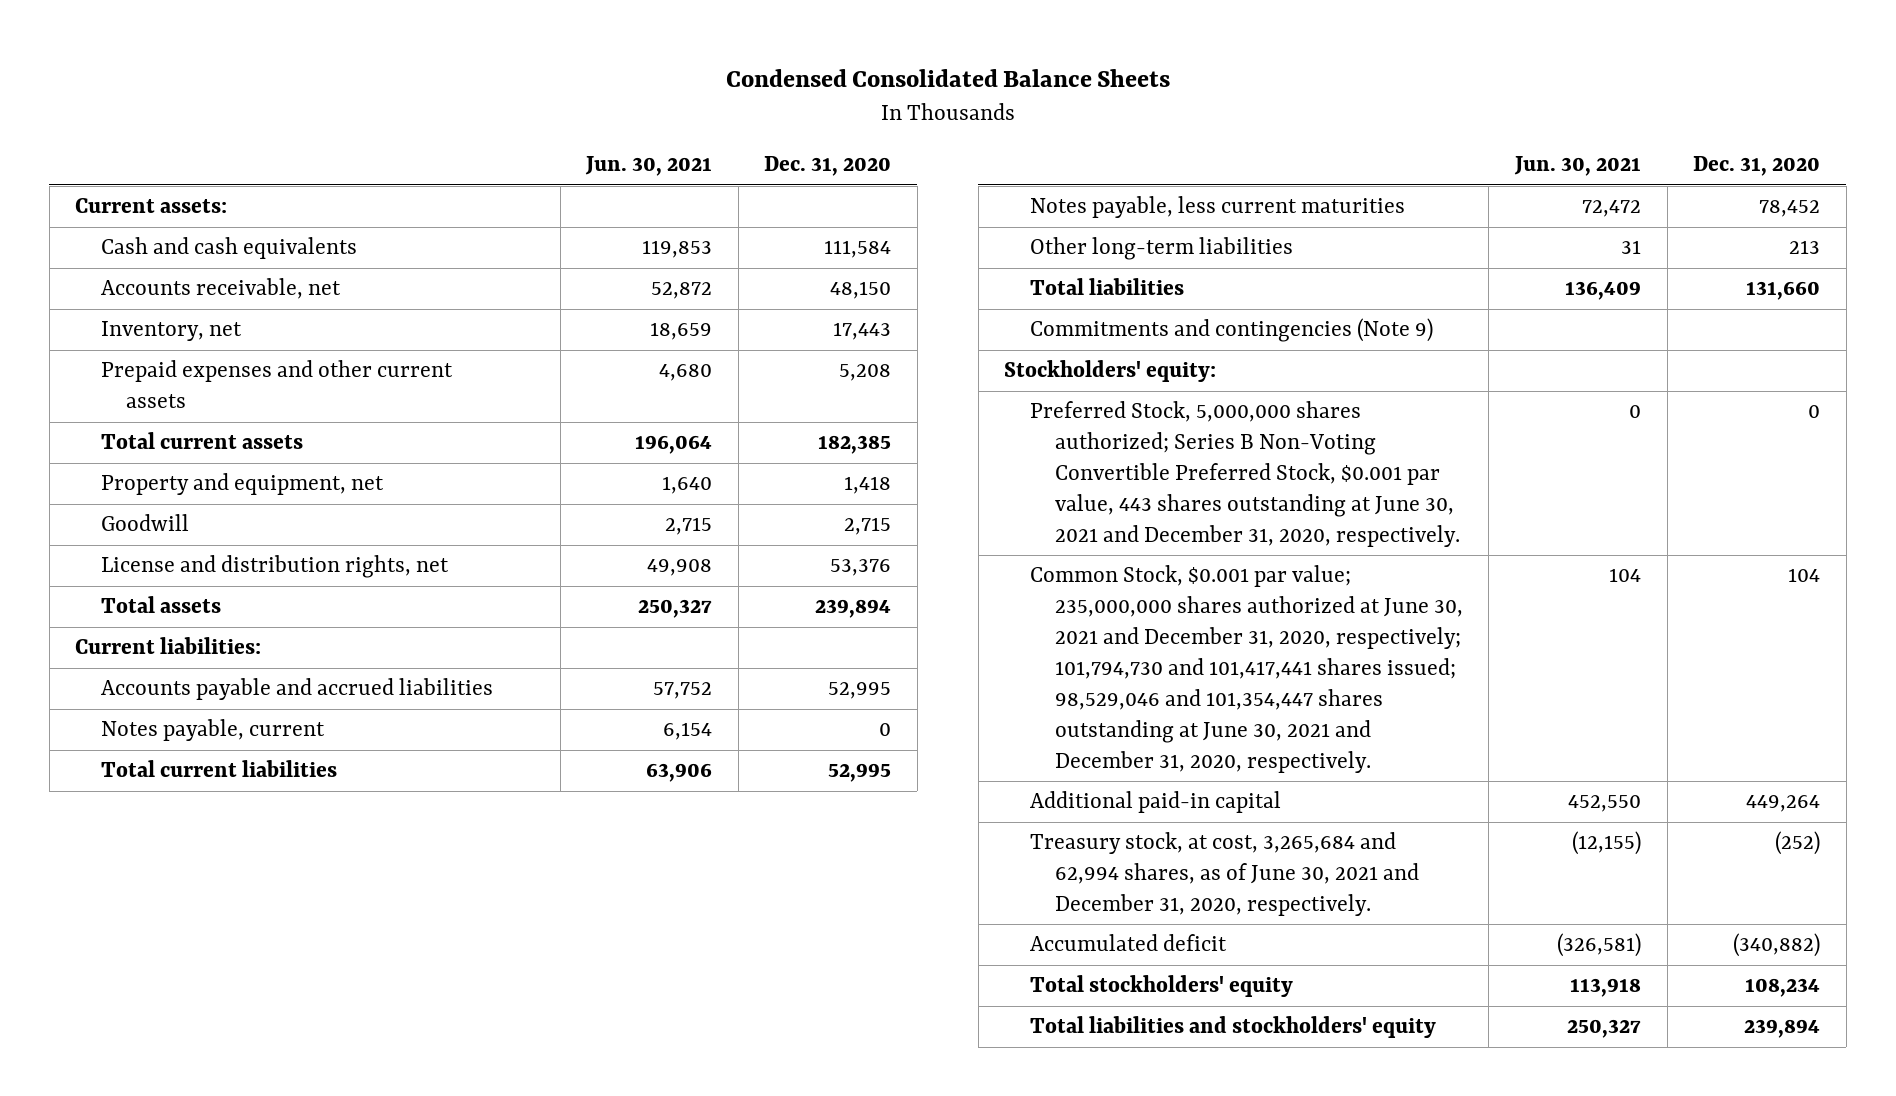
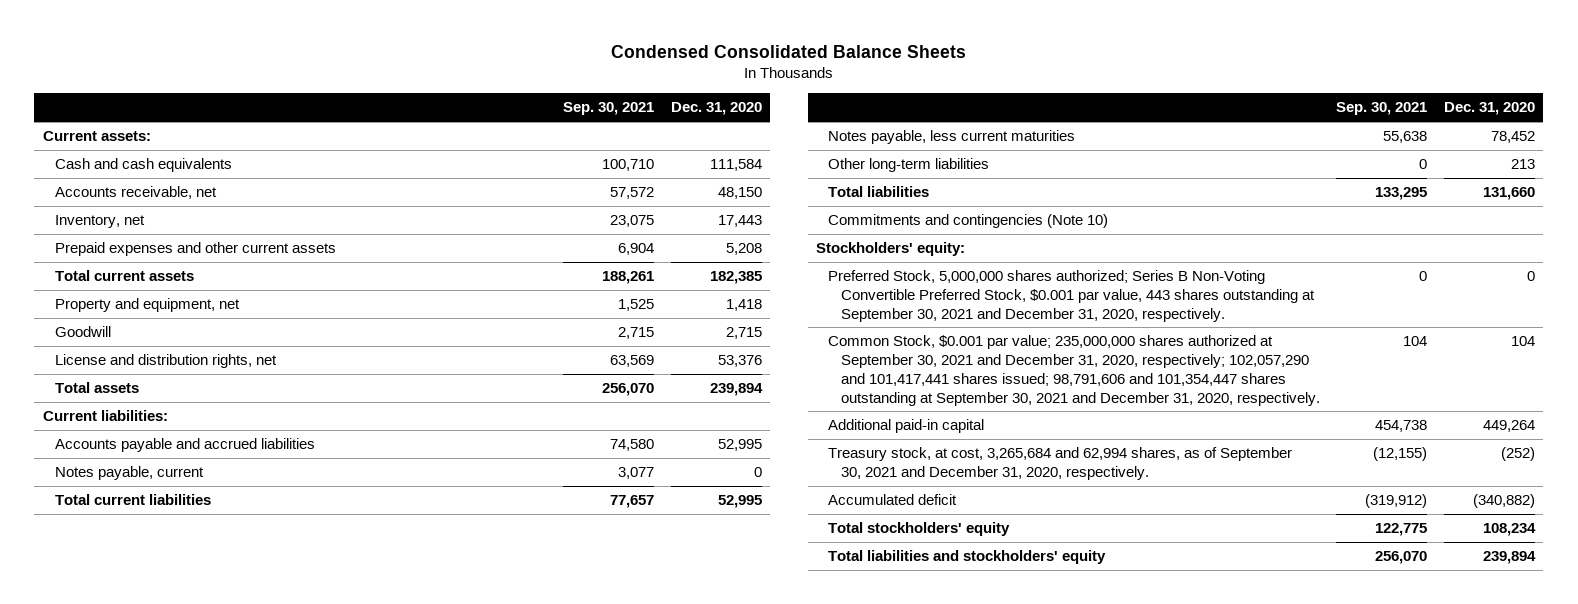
[585,156,713,177] Jun. 30, 2021 -> none
none -> [563,102,655,116] Sep. 30, 2021
[1029,318,1433,343] Commitments and contingencies (Note 9) -> [828,214,1109,229] Commitments and contingencies (Note 10)
[1029,401,1460,547] Preferred Stock, 5,000,000 shares authorized; Series B Non-Voting Convertible Preferred Stock, $0.001 par value, 443 shares outstanding at June 30, 2021 and December 31, 2020, respectively. -> [828,270,1315,322] Preferred Stock, 5,000,000 shares authorized; Series B Non-Voting Convertible Preferred Stock, $0.001 par value, 443 shares outstanding at September 30, 2021 and December 31, 2020, respectively.
[1029,565,1463,773] Common Stock, $0.001 par value; 235,000,000 shares authorized at June 30, 2021 and December 31, 2020, respectively; 101,794,730 and 101,417,441 shares issued; 98,529,046 and 101,354,447 shares outstanding at June 30, 2021 and December 31, 2020, respectively. -> [828,335,1320,406] Common Stock, $0.001 par value; 235,000,000 shares authorized at September 30, 2021 and December 31, 2020, respectively; 102,057,290 and 101,417,441 shares issued; 98,791,606 and 101,354,447 shares outstanding at September 30, 2021 and December 31, 2020, respectively.
[1029,832,1419,917] Treasury stock, at cost, 3,265,684 and 62,994 shares, as of June 30, 2021 and December 31, 2020, respectively. -> [828,447,1293,480] Treasury stock, at cost, 3,265,684 and 62,994 shares, as of September 30, 2021 and December 31, 2020, respectively.

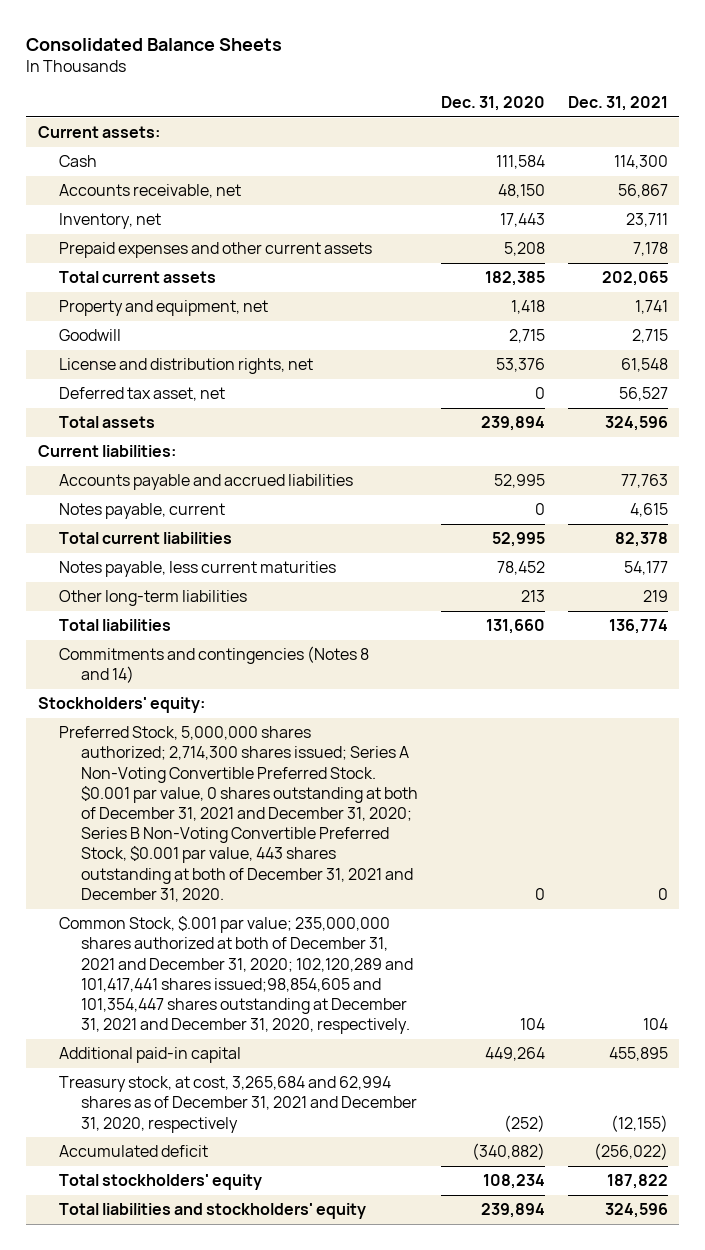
[610,44,966,58] Condensed Consolidated Balance Sheets -> [26,37,283,51] Consolidated Balance Sheets
[563,102,655,116] Sep. 30, 2021 -> none
none -> [567,96,668,112] Dec. 31, 2021
[55,158,233,173] Cash and cash equivalents -> [59,155,98,168] Cash
none -> [59,387,226,402] Deferred tax asset, net
[828,214,1109,229] Commitments and contingencies (Note 10) -> [59,646,370,684] Commitments and contingencies (Notes 8 and 14)
[828,270,1315,322] Preferred Stock, 5,000,000 shares authorized; Series B Non-Voting Convertible Preferred Stock, $0.001 par value, 443 shares outstanding at September 30, 2021 and December 31, 2020, respectively. -> [59,726,418,902] Preferred Stock, 5,000,000 shares authorized; 2,714,300 shares issued; Series A Non-Voting Convertible Preferred Stock. $0.001 par value, 0 shares outstanding at both of December 31, 2021 and December 31, 2020; Series B Non-Voting Convertible Preferred Stock, $0.001 par value, 443 shares outstanding at both of December 31, 2021 and December 31, 2020.
[828,335,1320,406] Common Stock, $0.001 par value; 235,000,000 shares authorized at September 30, 2021 and December 31, 2020, respectively; 102,057,290 and 101,417,441 shares issued; 98,791,606 and 101,354,447 shares outstanding at September 30, 2021 and December 31, 2020, respectively. -> [59,916,413,1035] Common Stock, $.001 par value; 235,000,000 shares authorized at both of December 31, 2021 and December 31, 2020; 102,120,289 and 101,417,441 shares issued;98,854,605 and 101,354,447 shares outstanding at December 31, 2021 and December 31, 2020, respectively.
[828,447,1293,480] Treasury stock, at cost, 3,265,684 and 62,994 shares, as of September 30, 2021 and December 31, 2020, respectively. -> [59,1076,417,1133] Treasury stock, at cost, 3,265,684 and 62,994 shares as of December 31, 2021 and December 31, 2020, respectively

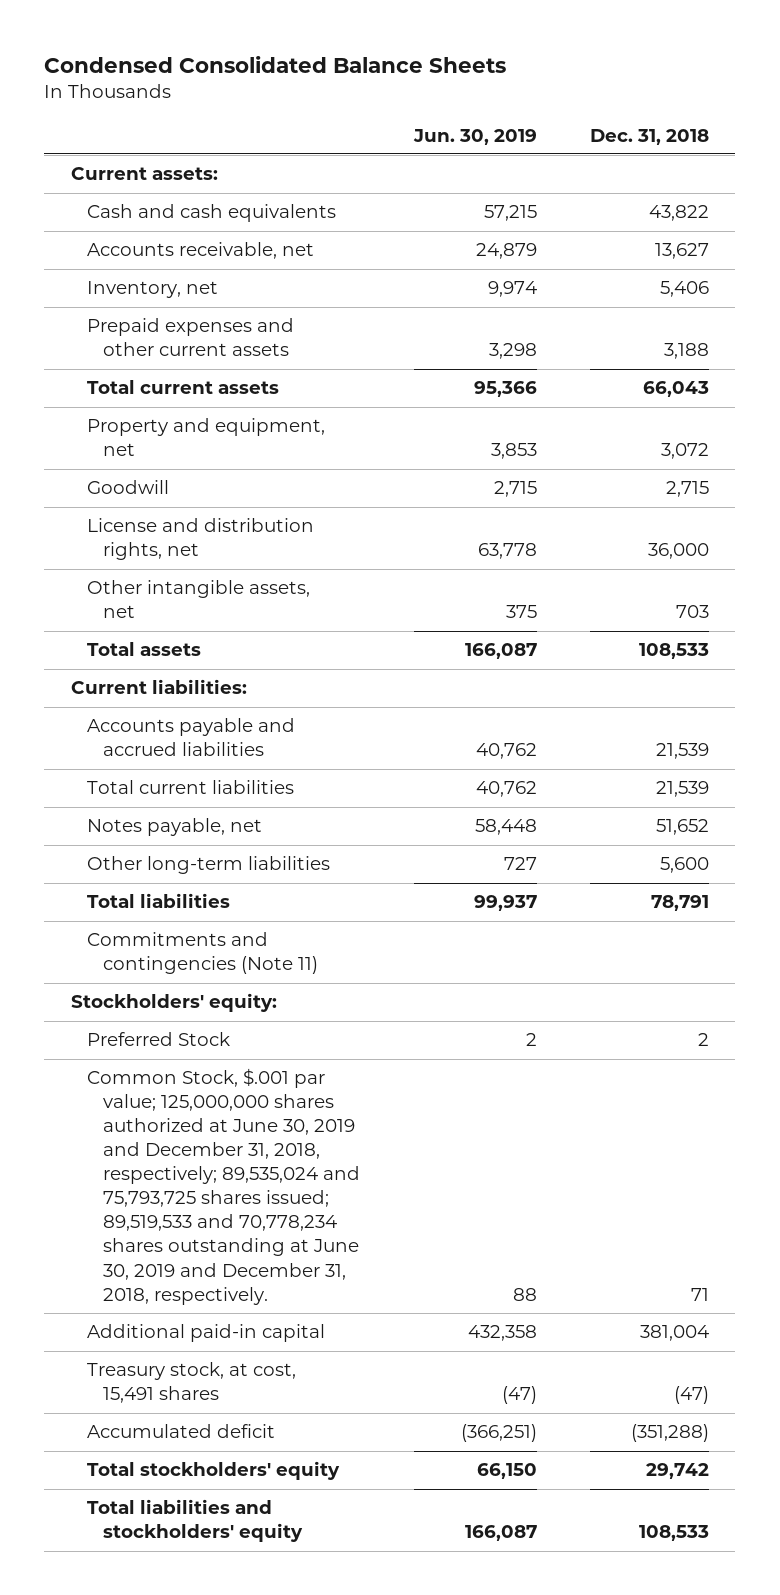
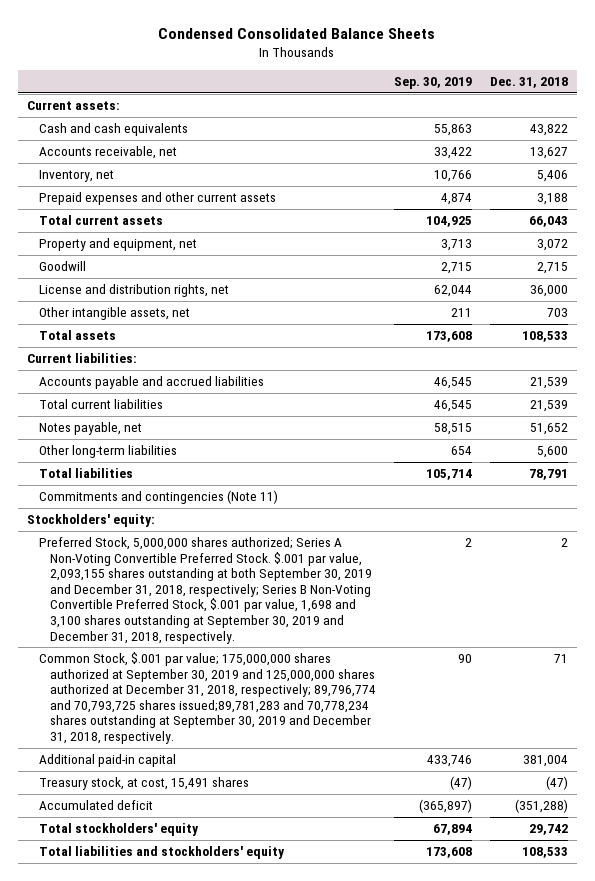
[412,128,537,145] Jun. 30, 2019 -> none
none -> [393,77,472,90] Sep. 30, 2019
[87,1032,231,1047] Preferred Stock -> [38,537,372,644] Preferred Stock, 5,000,000 shares authorized; Series A Non-Voting Convertible Preferred Stock. $.001 par value, 2,093,155 shares outstanding at both September 30, 2019 and December 31, 2018, respectively; Series B Non-Voting Convertible Preferred Stock, $.001 par value, 1,698 and 3,100 shares outstanding at September 30, 2019 and December 31, 2018, respectively.
[87,1068,361,1305] Common Stock, $.001 par value; 125,000,000 shares authorized at June 30, 2019 and December 31, 2018, respectively; 89,535,024 and 75,793,725 shares issued; 89,519,533 and 70,778,234 shares outstanding at June 30, 2019 and December 31, 2018, respectively. -> [38,652,376,745] Common Stock, $.001 par value; 175,000,000 shares authorized at September 30, 2019 and 125,000,000 shares authorized at December 31, 2018, respectively; 89,796,774 and 70,793,725 shares issued;89,781,283 and 70,778,234 shares outstanding at September 30, 2019 and December 31, 2018, respectively.

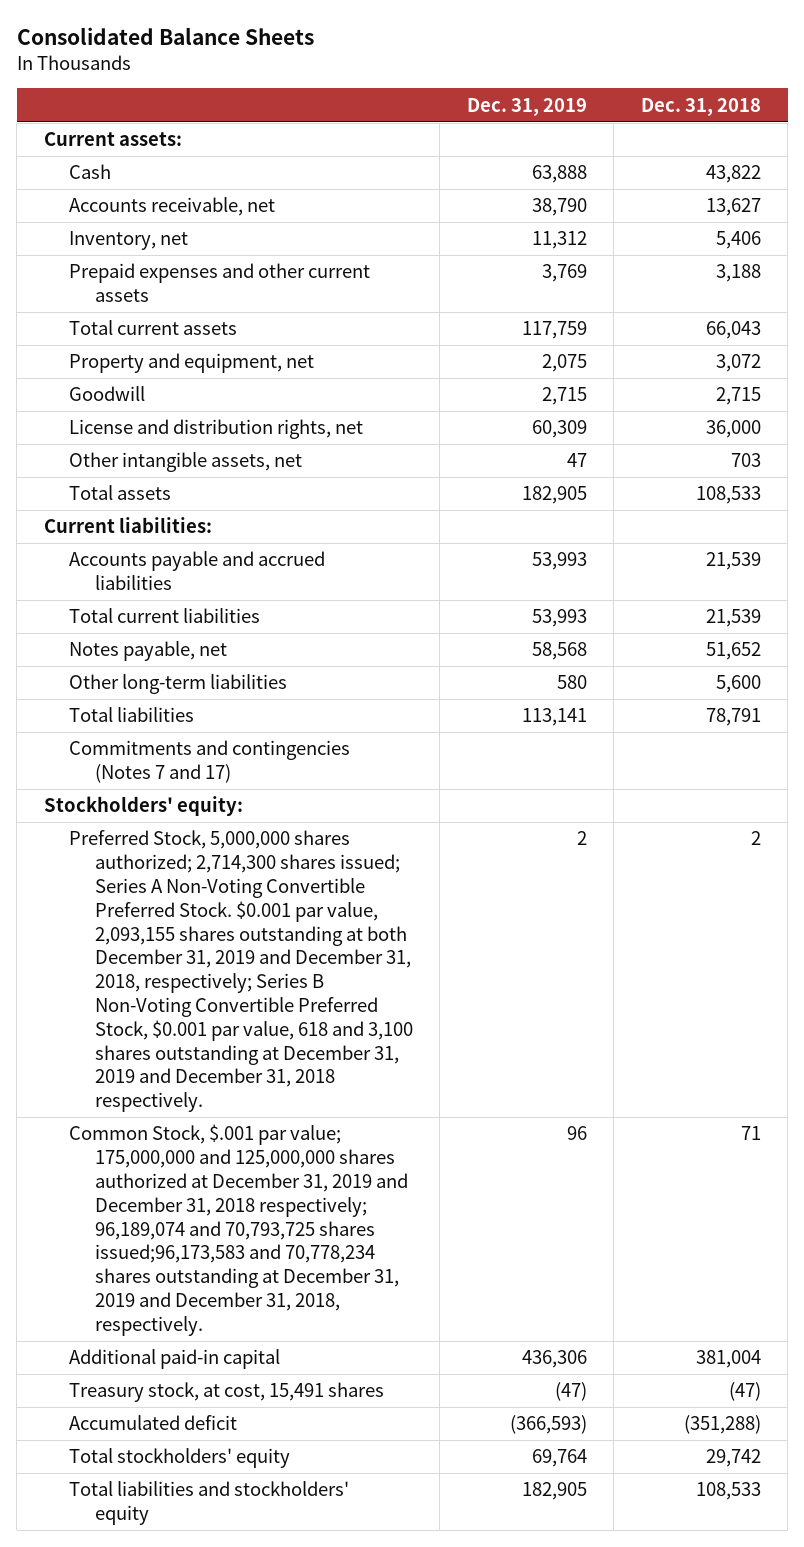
[158,27,436,39] Condensed Consolidated Balance Sheets -> [16,27,314,46] Consolidated Balance Sheets
[393,77,472,90] Sep. 30, 2019 -> none
none -> [466,97,587,116] Dec. 31, 2019
[38,123,188,137] Cash and cash equivalents -> [69,164,112,180] Cash
[38,490,278,505] Commitments and contingencies (Note 11) -> [69,740,351,784] Commitments and contingencies (Notes 7 and 17)
[38,537,372,644] Preferred Stock, 5,000,000 shares authorized; Series A Non-Voting Convertible Preferred Stock. $.001 par value, 2,093,155 shares outstanding at both September 30, 2019 and December 31, 2018, respectively; Series B Non-Voting Convertible Preferred Stock, $.001 par value, 1,698 and 3,100 shares outstanding at September 30, 2019 and December 31, 2018, respectively. -> [69,830,413,1113] Preferred Stock, 5,000,000 shares authorized; 2,714,300 shares issued; Series A Non-Voting Convertible Preferred Stock. $0.001 par value, 2,093,155 shares outstanding at both December 31, 2019 and December 31, 2018, respectively; Series B Non-Voting Convertible Preferred Stock, $0.001 par value, 618 and 3,100 shares outstanding at December 31, 2019 and December 31, 2018 respectively.
[38,652,376,745] Common Stock, $.001 par value; 175,000,000 shares authorized at September 30, 2019 and 125,000,000 shares authorized at December 31, 2018, respectively; 89,796,774 and 70,793,725 shares issued;89,781,283 and 70,778,234 shares outstanding at September 30, 2019 and December 31, 2018, respectively. -> [69,1124,408,1336] Common Stock, $.001 par value; 175,000,000 and 125,000,000 shares authorized at December 31, 2019 and December 31, 2018 respectively; 96,189,074 and 70,793,725 shares issued;96,173,583 and 70,778,234 shares outstanding at December 31, 2019 and December 31, 2018, respectively.

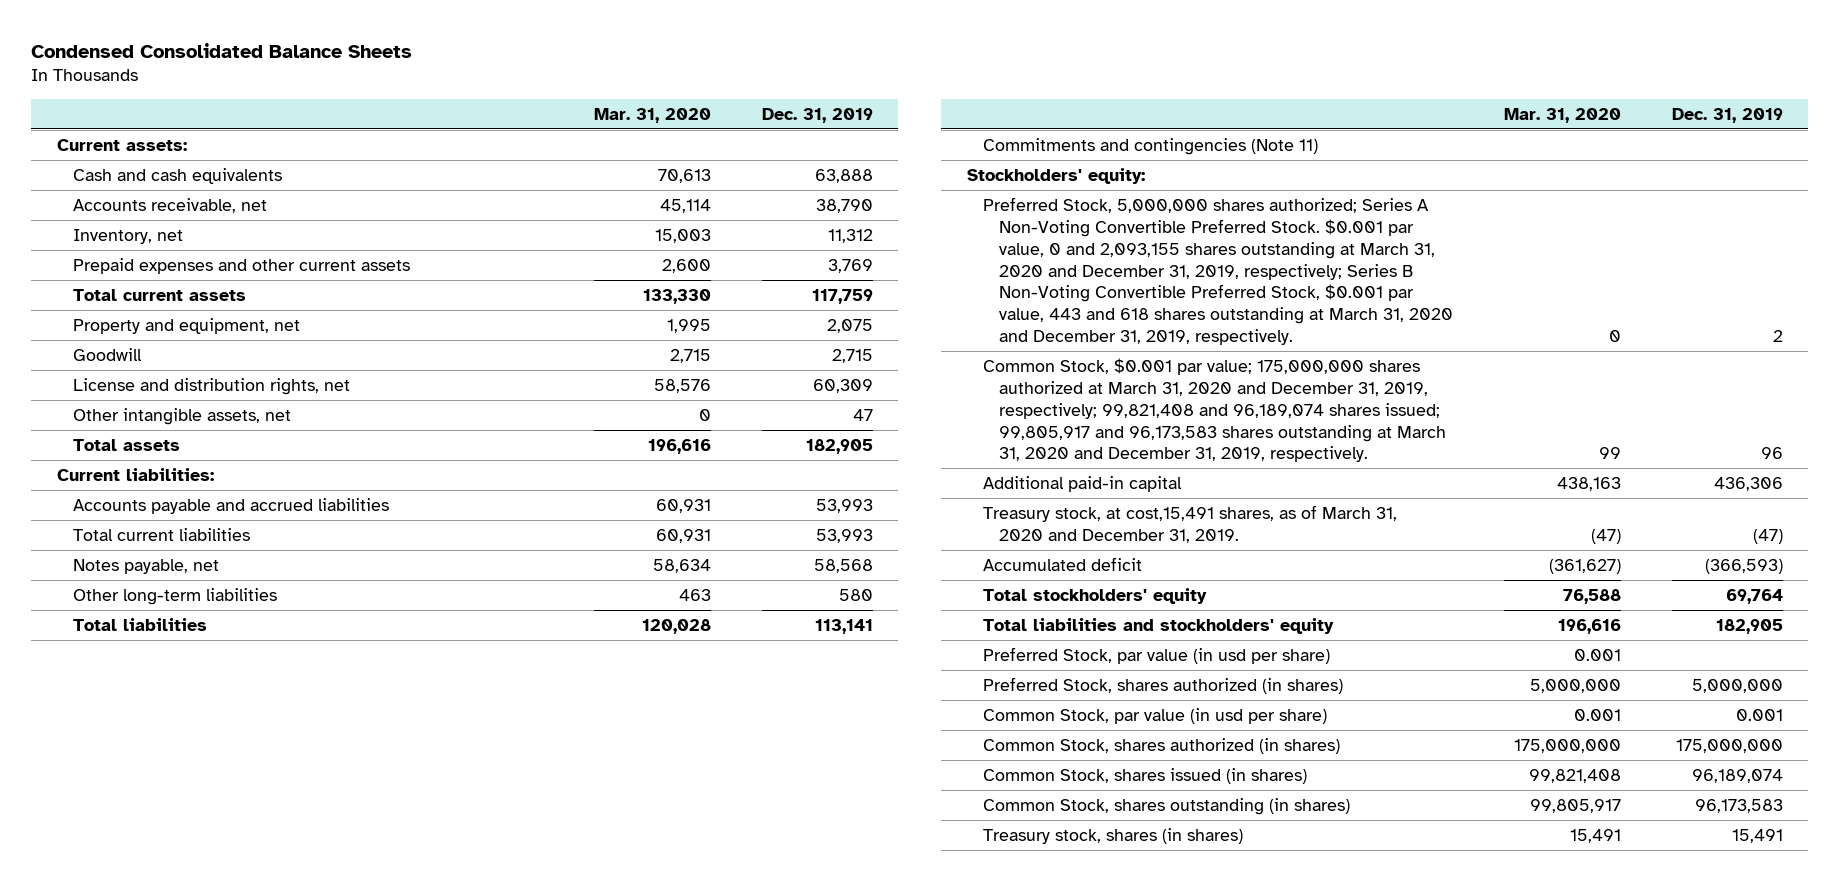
[16,27,314,46] Consolidated Balance Sheets -> [31,42,413,58] Condensed Consolidated Balance Sheets
[640,97,761,116] Dec. 31, 2018 -> none
none -> [593,107,711,123] Mar. 31, 2020
[69,164,112,180] Cash -> [72,167,282,184] Cash and cash equivalents
[69,740,351,784] Commitments and contingencies (Notes 7 and 17) -> [982,137,1318,155] Commitments and contingencies (Note 11)
[69,830,413,1113] Preferred Stock, 5,000,000 shares authorized; 2,714,300 shares issued; Series A Non-Voting Convertible Preferred Stock. $0.001 par value, 2,093,155 shares outstanding at both December 31, 2019 and December 31, 2018, respectively; Series B Non-Voting Convertible Preferred Stock, $0.001 par value, 618 and 3,100 shares outstanding at December 31, 2019 and December 31, 2018 respectively. -> [982,196,1454,346] Preferred Stock, 5,000,000 shares authorized; Series A Non-Voting Convertible Preferred Stock. $0.001 par value, 0 and 2,093,155 shares outstanding at March 31, 2020 and December 31, 2019, respectively; Series B Non-Voting Convertible Preferred Stock, $0.001 par value, 443 and 618 shares outstanding at March 31, 2020 and December 31, 2019, respectively.
[69,1124,408,1336] Common Stock, $.001 par value; 175,000,000 and 125,000,000 shares authorized at December 31, 2019 and December 31, 2018 respectively; 96,189,074 and 70,793,725 shares issued;96,173,583 and 70,778,234 shares outstanding at December 31, 2019 and December 31, 2018, respectively. -> [982,357,1447,463] Common Stock, $0.001 par value; 175,000,000 shares authorized at March 31, 2020 and December 31, 2019, respectively; 99,821,408 and 96,189,074 shares issued; 99,805,917 and 96,173,583 shares outstanding at March 31, 2020 and December 31, 2019, respectively.
[69,1382,385,1403] Treasury stock, at cost, 15,491 shares -> [982,504,1397,543] Treasury stock, at cost,15,491 shares, as of March 31, 2020 and December 31, 2019.
none -> [982,646,1330,664] Preferred Stock, par value (in usd per share)
none -> [982,676,1343,694] Preferred Stock, shares authorized (in shares)
none -> [982,707,1327,724] Common Stock, par value (in usd per share)
none -> [982,737,1340,754] Common Stock, shares authorized (in shares)
none -> [982,767,1307,784] Common Stock, shares issued (in shares)
none -> [982,797,1350,815] Common Stock, shares outstanding (in shares)
none -> [982,827,1243,844] Treasury stock, shares (in shares)

